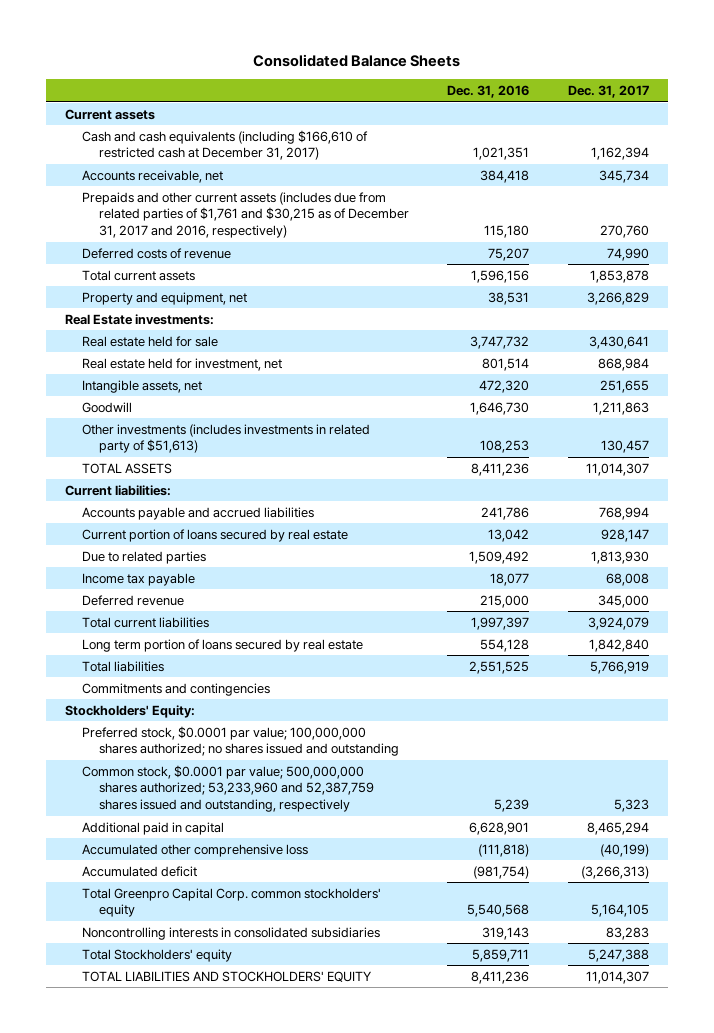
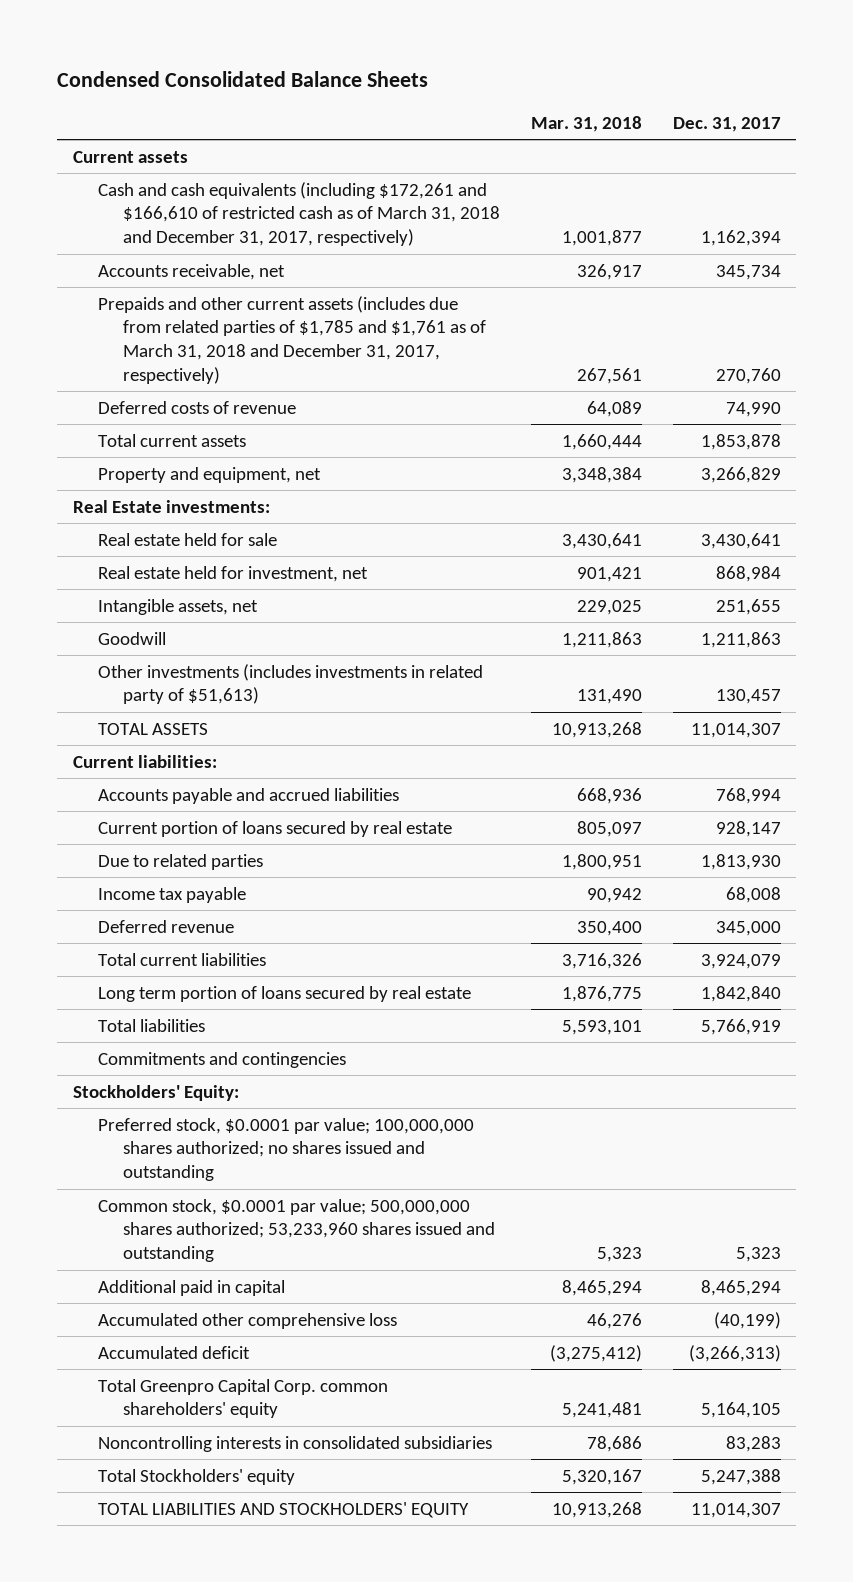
[252,54,460,68] Consolidated Balance Sheets -> [57,70,429,87] Condensed Consolidated Balance Sheets
[447,85,530,99] Dec. 31, 2016 -> none
none -> [530,115,642,132] Mar. 31, 2018
[81,129,368,161] Cash and cash equivalents (including $166,610 of restricted cash at December 31, 2017) -> [97,181,501,247] Cash and cash equivalents (including $172,261 and $166,610 of restricted cash as of March 31, 2018 and December 31, 2017, respectively)
[81,191,409,239] Prepaids and other current assets (includes due from related parties of $1,761 and $30,215 as of December 31, 2017 and 2016, respectively) -> [97,295,487,384] Prepaids and other current assets (includes due from related parties of $1,785 and $1,761 as of March 31, 2018 and December 31, 2017, respectively)
[81,764,374,813] Common stock, $0.0001 par value; 500,000,000 shares authorized; 53,233,960 and 52,387,759 shares issued and outstanding, respectively -> [97,1198,496,1263] Common stock, $0.0001 par value; 500,000,000 shares authorized; 53,233,960 shares issued and outstanding
[81,887,381,918] Total Greenpro Capital Corp. common stockholders' equity -> [97,1378,388,1419] Total Greenpro Capital Corp. common shareholders' equity

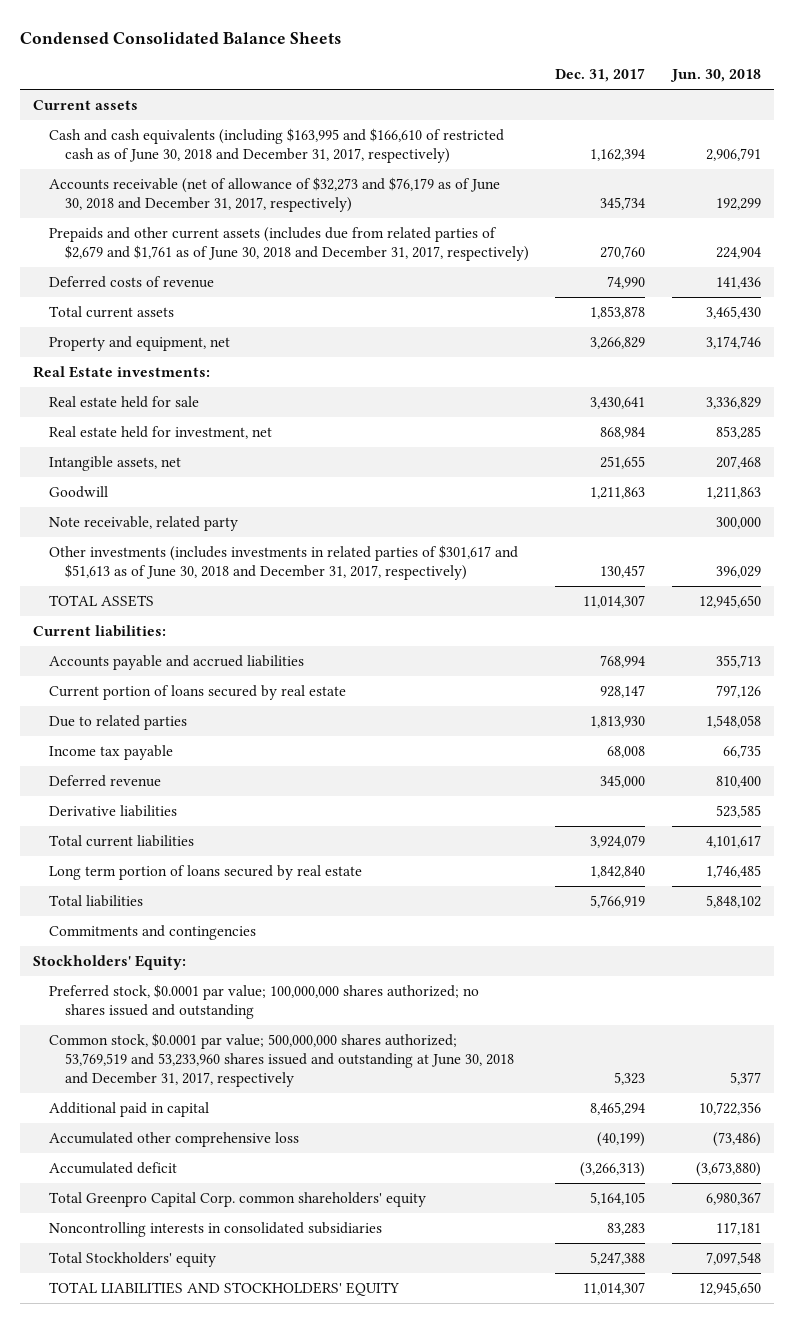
[530,115,642,132] Mar. 31, 2018 -> none
none -> [669,69,761,83] Jun. 30, 2018
[97,181,501,247] Cash and cash equivalents (including $172,261 and $166,610 of restricted cash as of March 31, 2018 and December 31, 2017, respectively) -> [49,127,505,164] Cash and cash equivalents (including $163,995 and $166,610 of restricted cash as of June 30, 2018 and December 31, 2017, respectively)
[97,263,285,280] Accounts receivable, net -> [49,176,501,213] Accounts receivable (net of allowance of $32,273 and $76,179 as of June 30, 2018 and December 31, 2017, respectively)
[97,295,487,384] Prepaids and other current assets (includes due from related parties of $1,785 and $1,761 as of March 31, 2018 and December 31, 2017, respectively) -> [49,226,530,262] Prepaids and other current assets (includes due from related parties of $2,679 and $1,761 as of June 30, 2018 and December 31, 2017, respectively)
none -> [49,515,239,531] Note receivable, related party
[97,663,483,705] Other investments (includes investments in related party of $51,613) -> [49,544,519,581] Other investments (includes investments in related parties of $301,617 and $51,613 as of June 30, 2018 and December 31, 2017, respectively)
none -> [49,804,178,817] Derivative liabilities
[97,1198,496,1263] Common stock, $0.0001 par value; 500,000,000 shares authorized; 53,233,960 shares issued and outstanding -> [49,1032,515,1088] Common stock, $0.0001 par value; 500,000,000 shares authorized; 53,769,519 and 53,233,960 shares issued and outstanding at June 30, 2018 and December 31, 2017, respectively

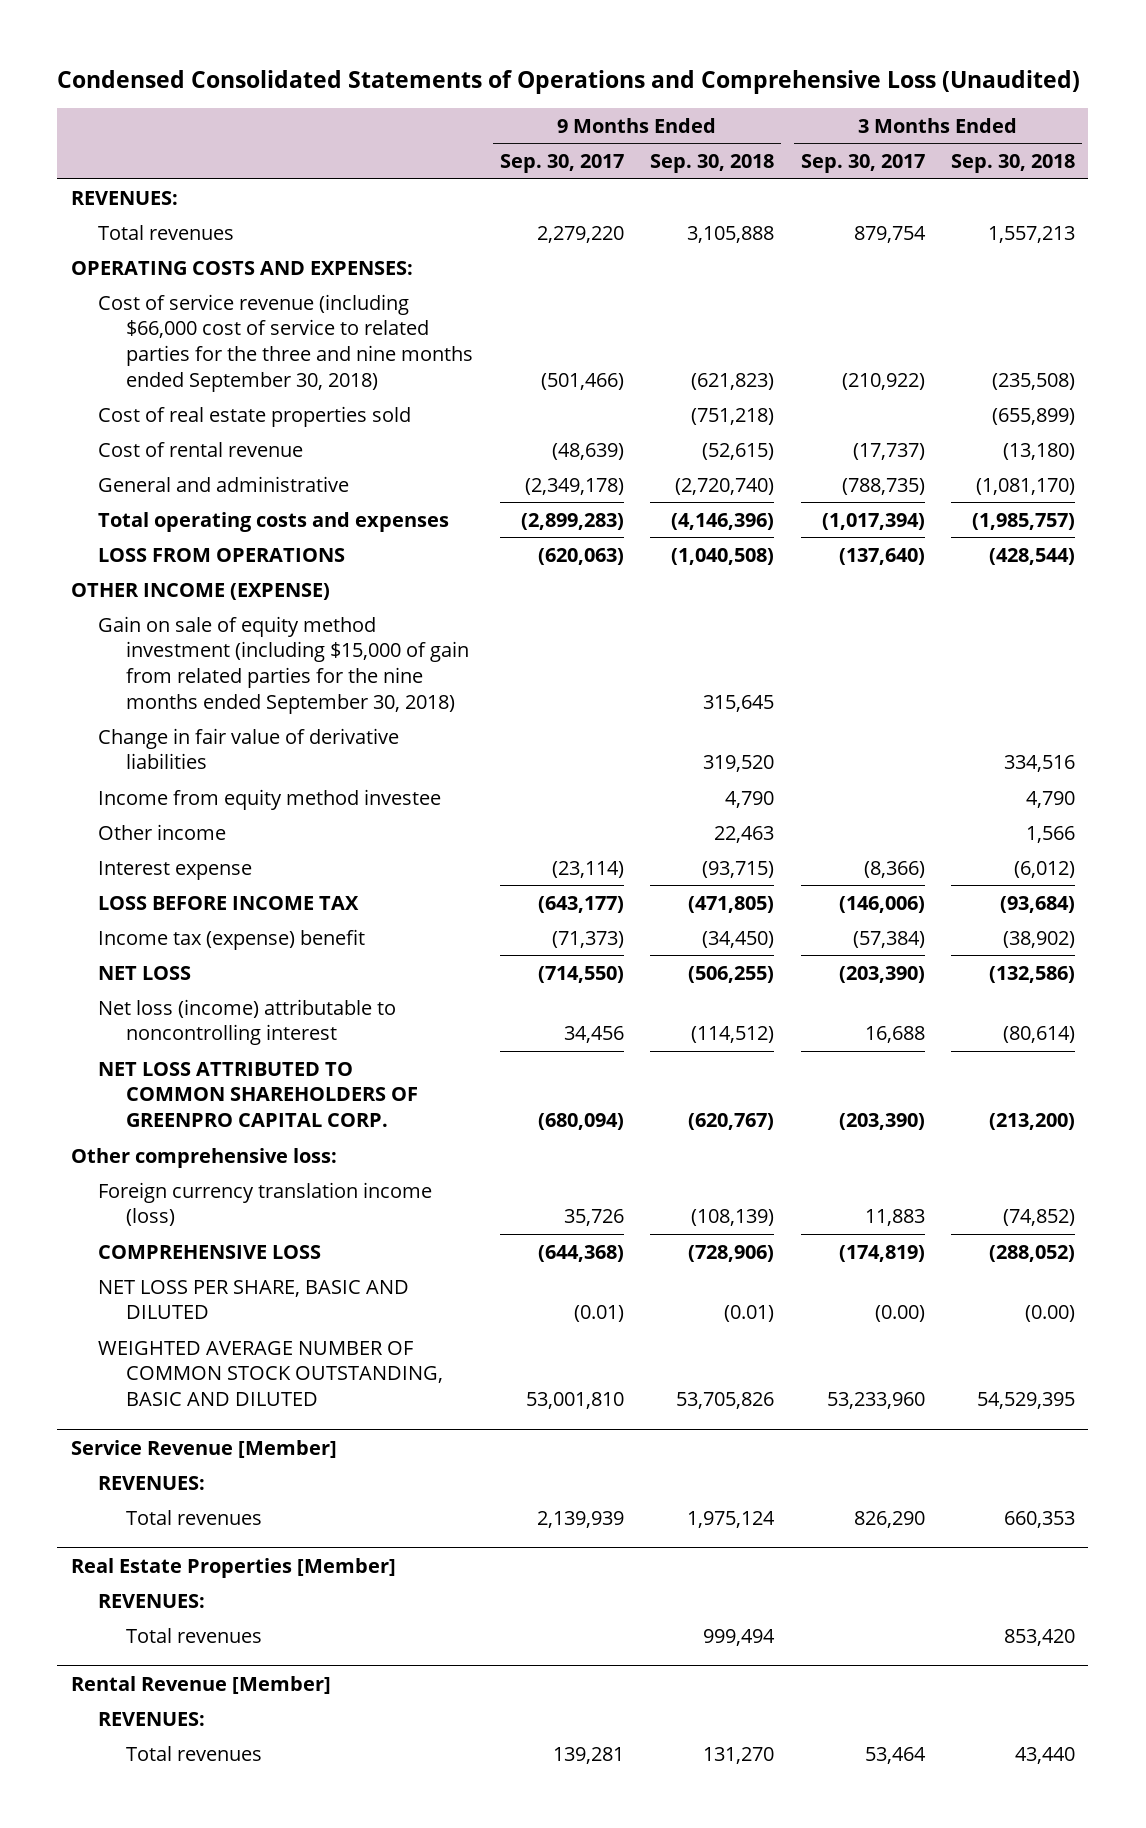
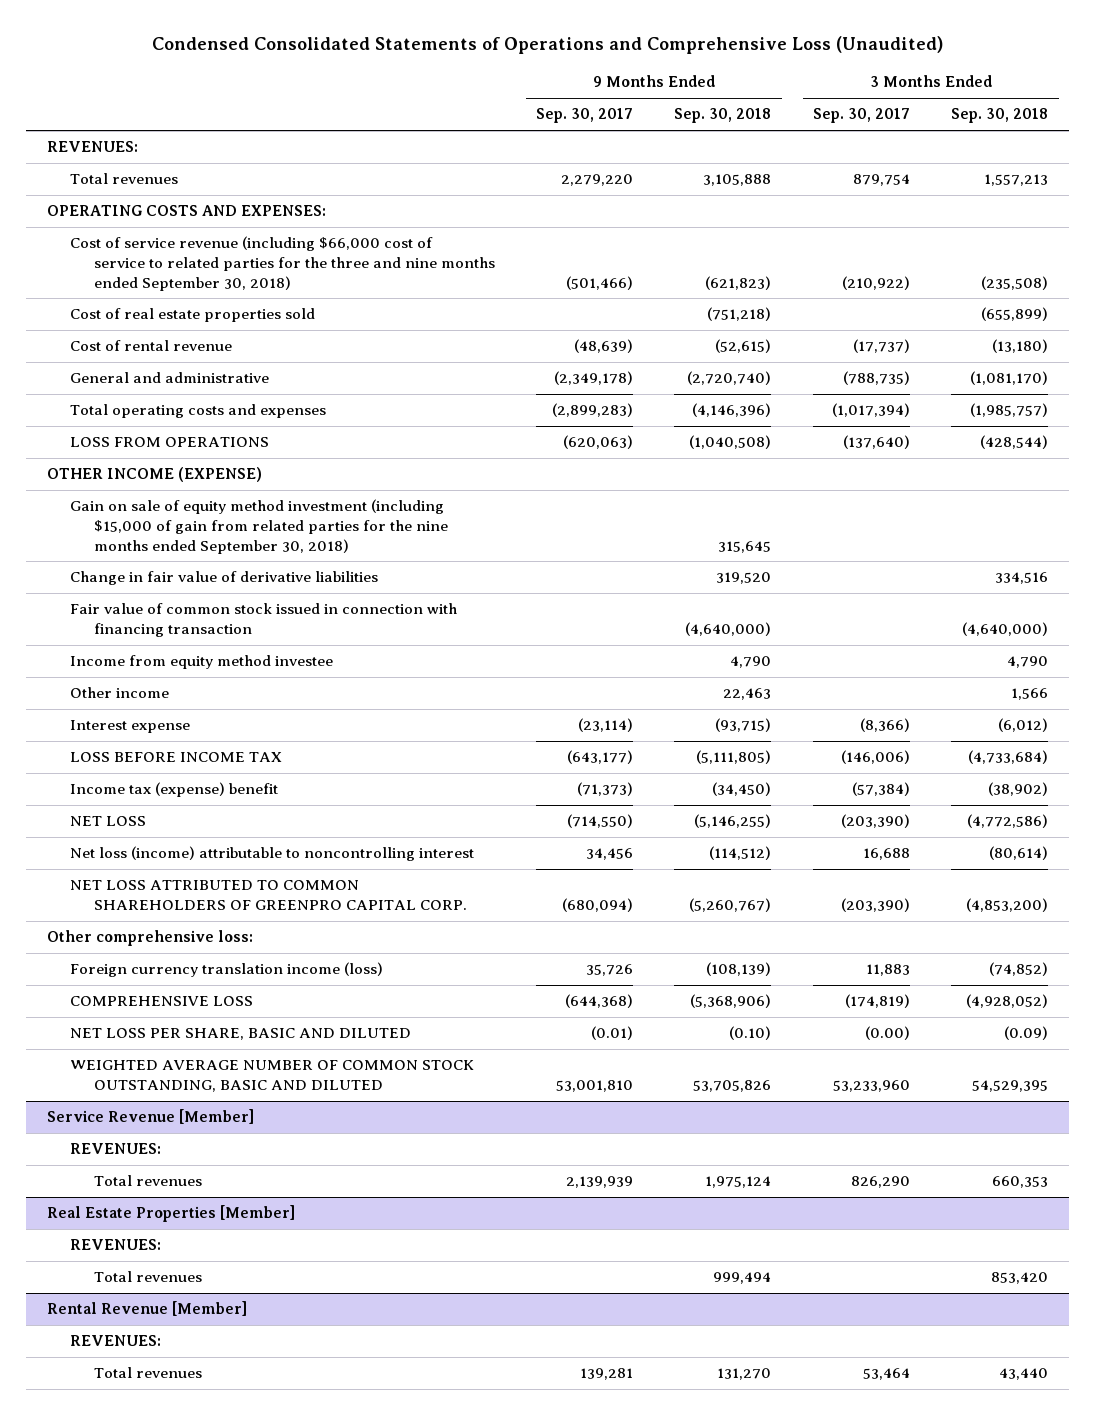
none -> [70,603,458,638] Fair value of common stock issued in connection with financing transaction
[688,895,775,913] (471,805) -> [696,750,772,765] (5,111,805)
[1000,895,1076,913] (93,684) -> [968,750,1049,765] (4,733,684)
[688,965,775,983] (506,255) -> [694,814,772,829] (5,146,255)
[989,965,1076,983] (132,586) -> [967,814,1049,829] (4,772,586)
[688,1112,775,1130] (620,767) -> [689,898,772,913] (5,260,767)
[989,1112,1076,1130] (213,200) -> [966,898,1049,913] (4,853,200)
[688,1244,775,1262] (728,906) -> [690,994,772,1009] (5,368,906)
[989,1244,1076,1262] (288,052) -> [966,994,1049,1009] (4,928,052)
[724,1305,775,1323] (0.01) -> [729,1026,772,1041] (0.10)
[1025,1305,1076,1323] (0.00) -> [1004,1026,1049,1041] (0.09)

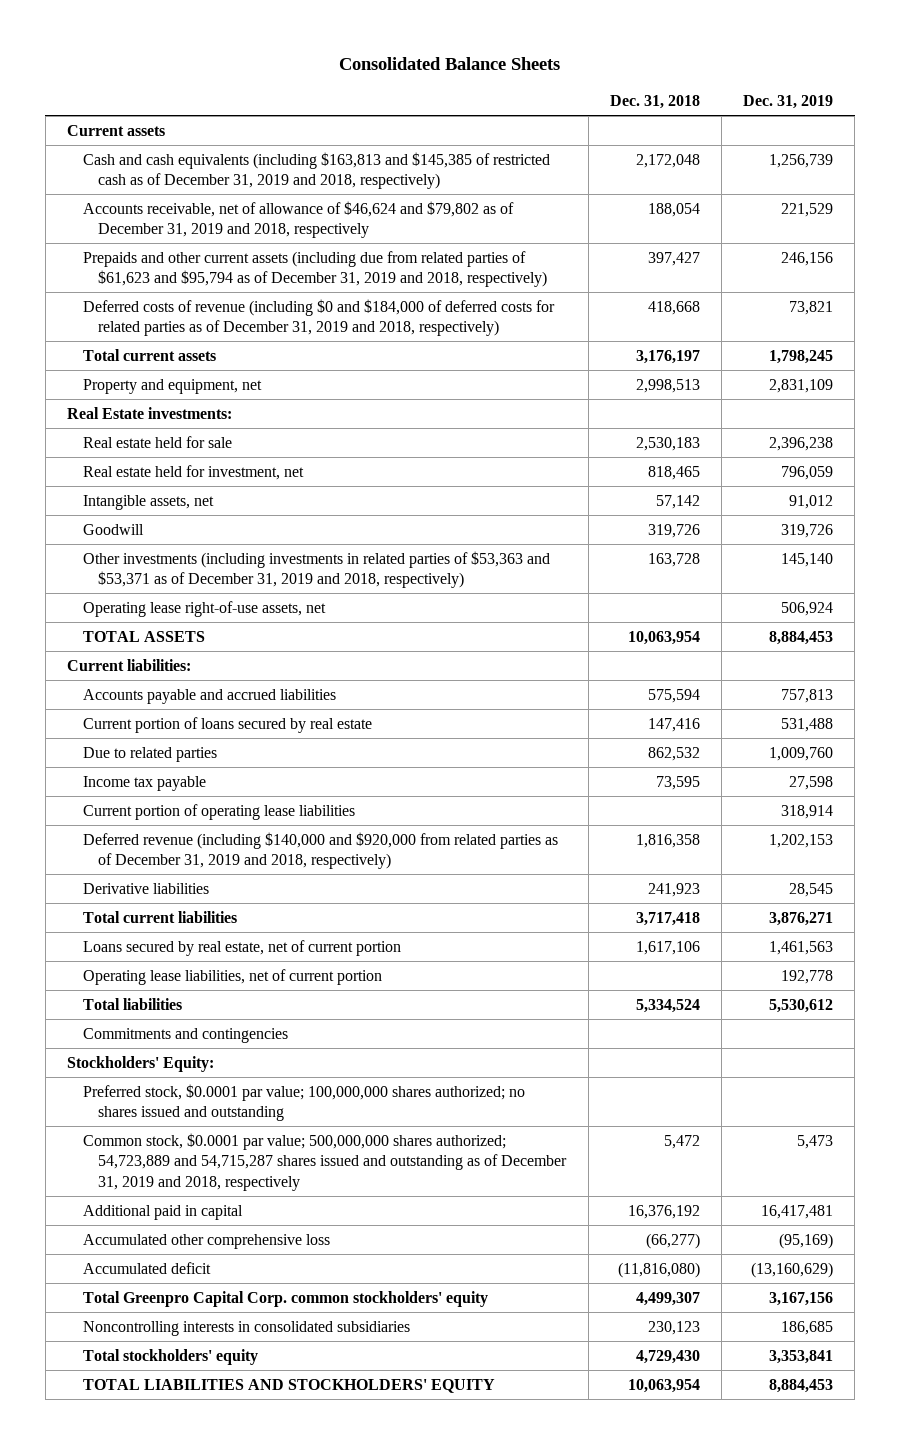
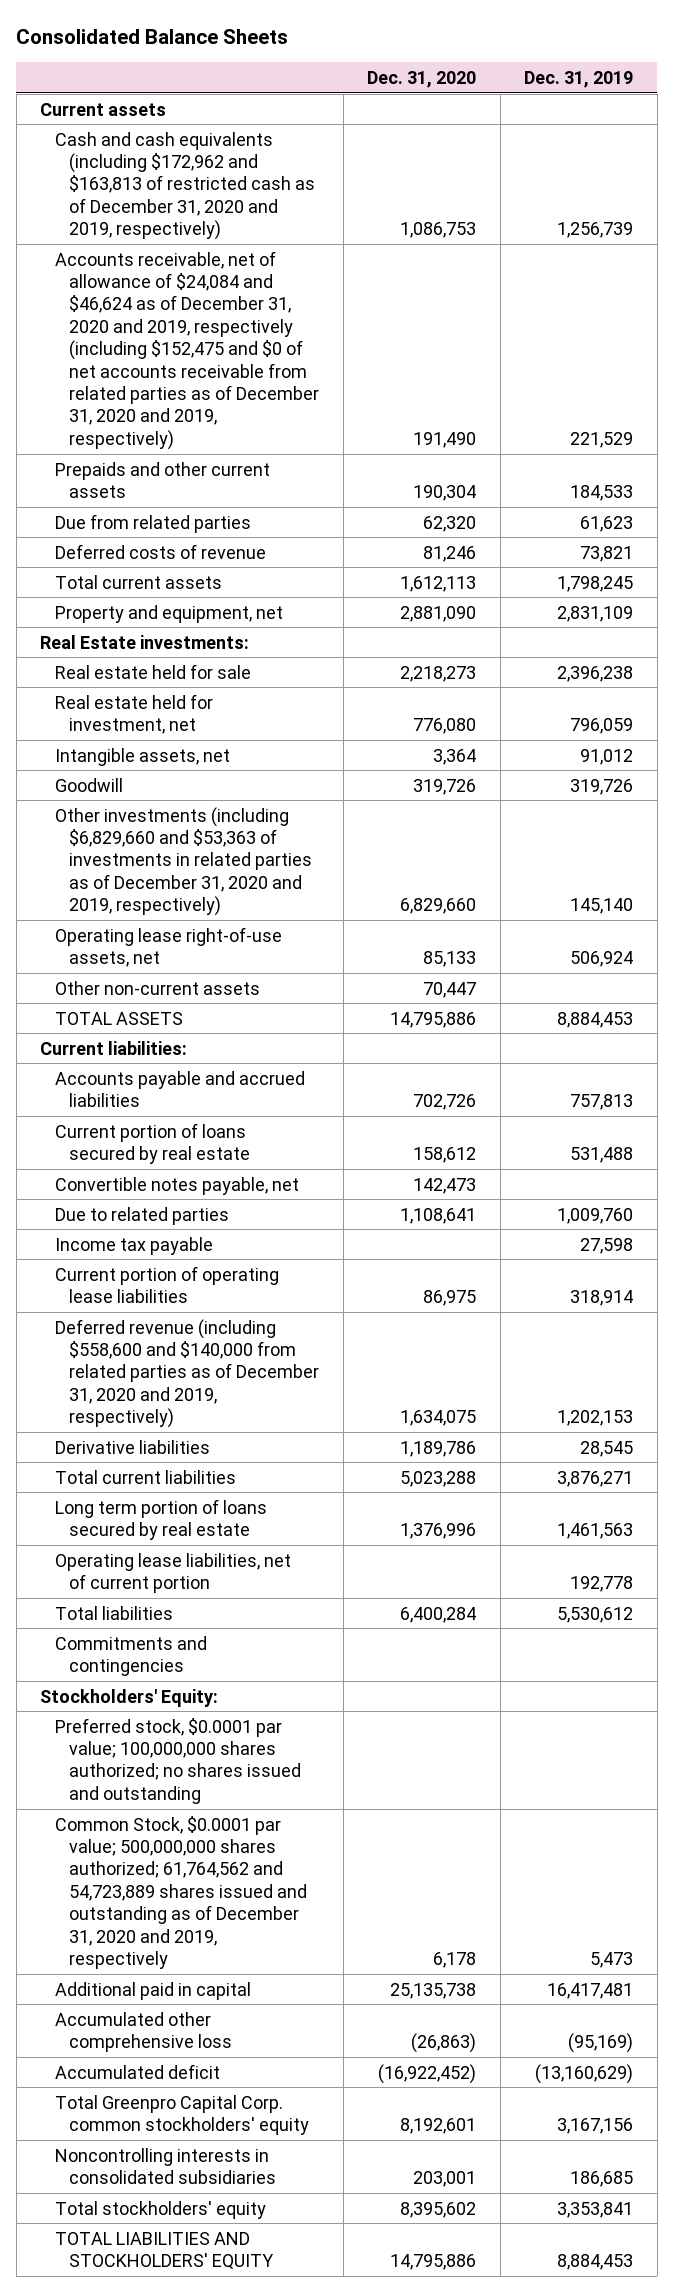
[609,95,700,110] Dec. 31, 2018 -> none
none -> [367,70,477,88] Dec. 31, 2020
[82,151,550,190] Cash and cash equivalents (including $163,813 and $145,385 of restricted cash as of December 31, 2019 and 2018, respectively) -> [54,131,316,241] Cash and cash equivalents (including $172,962 and $163,813 of restricted cash as of December 31, 2020 and 2019, respectively)
[82,200,514,239] Accounts receivable, net of allowance of $46,624 and $79,802 as of December 31, 2019 and 2018, respectively -> [54,250,320,450] Accounts receivable, net of allowance of $24,084 and $46,624 as of December 31, 2020 and 2019, respectively (including $152,475 and $0 of net accounts receivable from related parties as of December 31, 2020 and 2019, respectively)
[82,250,548,288] Prepaids and other current assets (including due from related parties of $61,623 and $95,794 as of December 31, 2019 and 2018, respectively) -> [54,461,270,498] Prepaids and other current assets
[781,251,834,266] 246,156 -> [570,484,634,501] 184,533
none -> [54,513,251,533] Due from related parties
[82,298,555,337] Deferred costs of revenue (including $0 and $184,000 of deferred costs for related parties as of December 31, 2019 and 2018, respectively) -> [54,543,266,559] Deferred costs of revenue
[82,550,550,589] Other investments (including investments in related parties of $53,363 and $53,371 as of December 31, 2019 and 2018, respectively) -> [54,806,313,917] Other investments (including $6,829,660 and $53,363 of investments in related parties as of December 31, 2020 and 2019, respectively)
none -> [54,980,260,995] Other non-current assets
none -> [54,1176,299,1195] Convertible notes payable, net
[82,831,558,870] Deferred revenue (including $140,000 and $920,000 from related parties as of December 31, 2019 and 2018, respectively) -> [54,1318,320,1429] Deferred revenue (including $558,600 and $140,000 from related parties as of December 31, 2020 and 2019, respectively)
[82,939,401,956] Loans secured by real estate, net of current portion -> [54,1498,267,1540] Long term portion of loans secured by real estate
[82,1132,568,1191] Common stock, $0.0001 par value; 500,000,000 shares authorized; 54,723,889 and 54,715,287 shares issued and outstanding as of December 31, 2019 and 2018, respectively -> [54,1815,308,1970] Common Stock, $0.0001 par value; 500,000,000 shares authorized; 61,764,562 and 54,723,889 shares issued and outstanding as of December 31, 2020 and 2019, respectively

